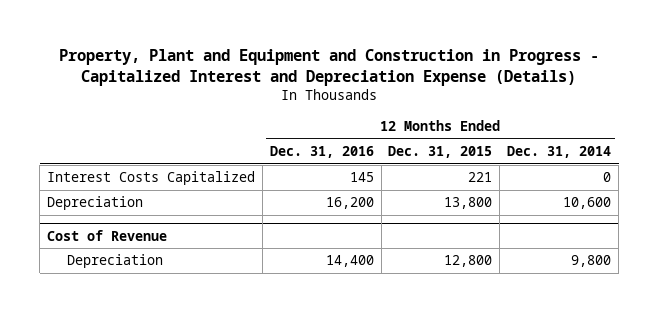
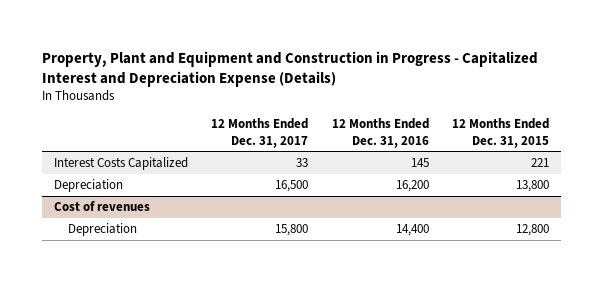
[507,145,612,158] Dec. 31, 2014 -> none
none -> [211,118,309,148] 12 Months Ended Dec. 31, 2017
[46,229,167,241] Cost of Revenue -> [54,201,151,212] Cost of revenues

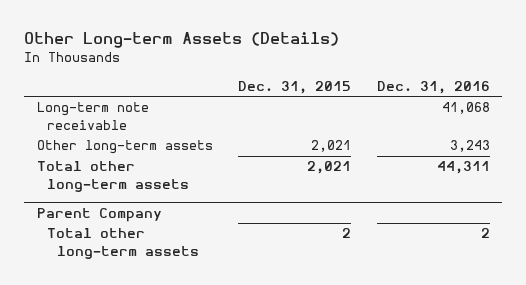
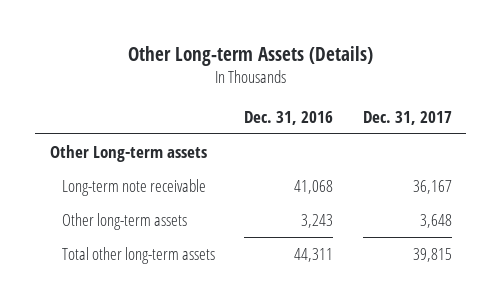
[238,80,352,94] Dec. 31, 2015 -> none
none -> [362,110,452,125] Dec. 31, 2017
none -> [49,144,207,162] Other Long-term assets
[36,207,162,222] Parent Company -> none
[46,228,200,259] Total other long-term assets -> none

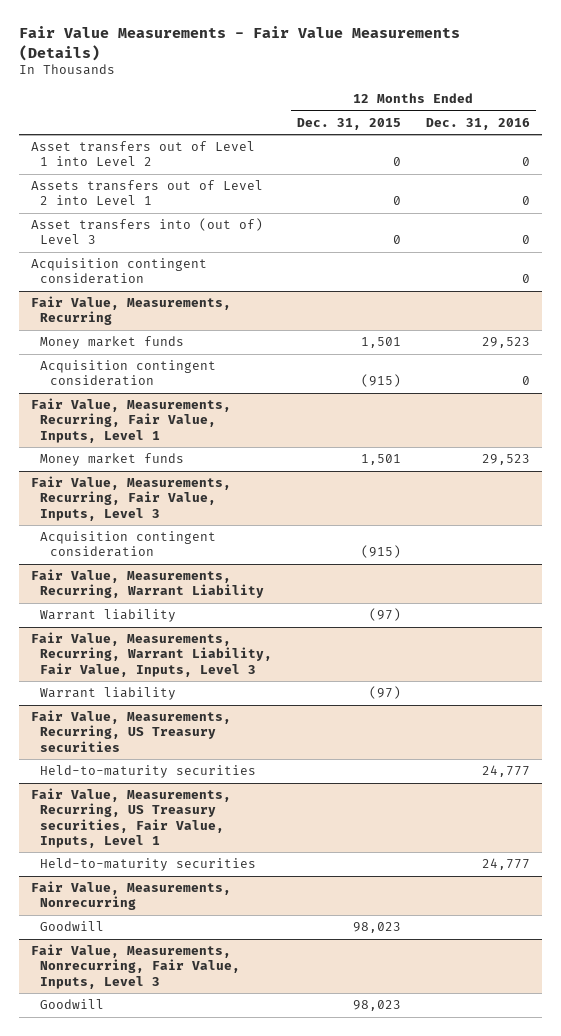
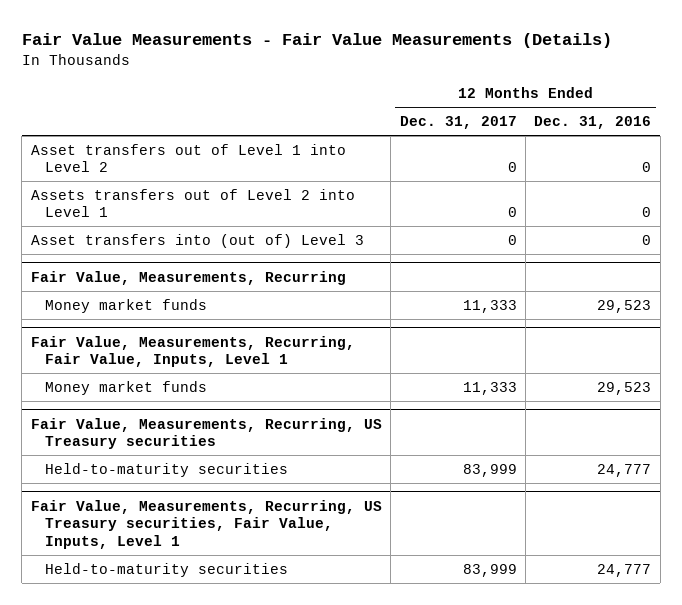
[297,117,402,130] Dec. 31, 2015 -> none
none -> [399,116,517,130] Dec. 31, 2017
[31,258,208,285] Acquisition contingent consideration -> none
[40,360,217,387] Acquisition contingent consideration -> none
[31,476,232,521] Fair Value, Measurements, Recurring, Fair Value, Inputs, Level 3 -> none
[40,531,217,558] Acquisition contingent consideration -> none
[31,569,265,599] Fair Value, Measurements, Recurring, Warrant Liability -> none
[40,609,177,623] Warrant liability -> none
[31,632,273,677] Fair Value, Measurements, Recurring, Warrant Liability, Fair Value, Inputs, Level 3 -> none
[40,687,177,701] Warrant liability -> none
[31,881,232,911] Fair Value, Measurements, Nonrecurring -> none
[40,921,105,932] Goodwill -> none
[31,944,241,989] Fair Value, Measurements, Nonrecurring, Fair Value, Inputs, Level 3 -> none
[40,999,105,1010] Goodwill -> none

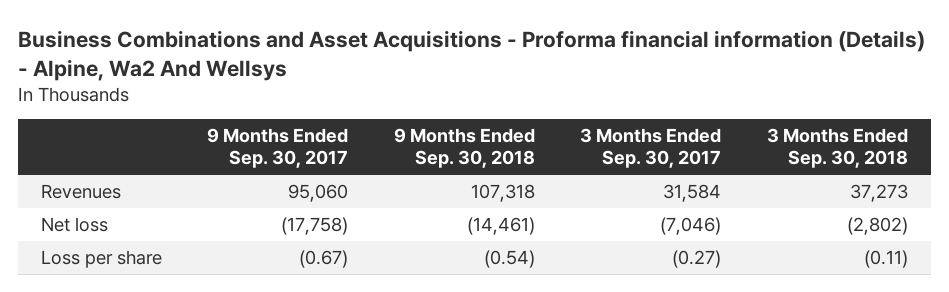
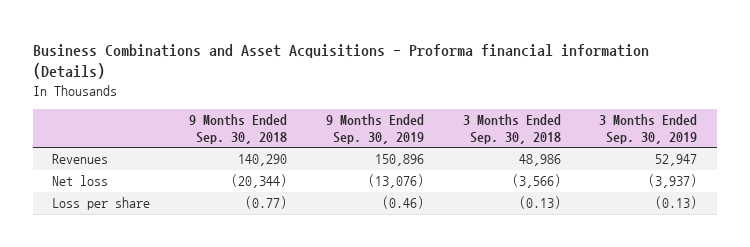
[17,29,925,81] Business Combinations and Asset Acquisitions - Proforma financial information (Details) - Alpine, Wa2 And Wellsys -> [33,43,650,80] Business Combinations and Asset Acquisitions - Proforma financial information (Details)
[207,128,349,169] 9 Months Ended Sep. 30, 2017 -> none
[580,128,722,169] 3 Months Ended Sep. 30, 2017 -> none
none -> [325,114,424,144] 9 Months Ended Sep. 30, 2019
none -> [599,114,698,144] 3 Months Ended Sep. 30, 2019
[470,184,535,203] 107,318 -> [238,154,288,167] 140,290
[849,184,908,203] 37,273 -> [518,154,561,167] 48,986
[466,217,535,236] (14,461) -> [231,174,288,189] (20,344)
[846,217,908,236] (2,802) -> [511,174,561,189] (3,566)
[483,250,535,269] (0.54) -> [245,196,288,210] (0.77)
[863,250,908,269] (0.11) -> [518,196,561,210] (0.13)

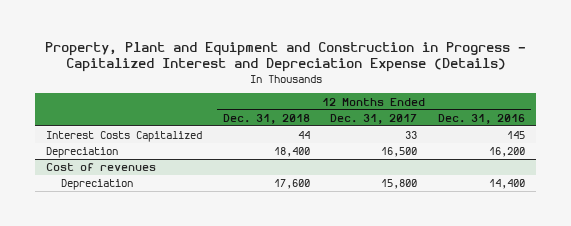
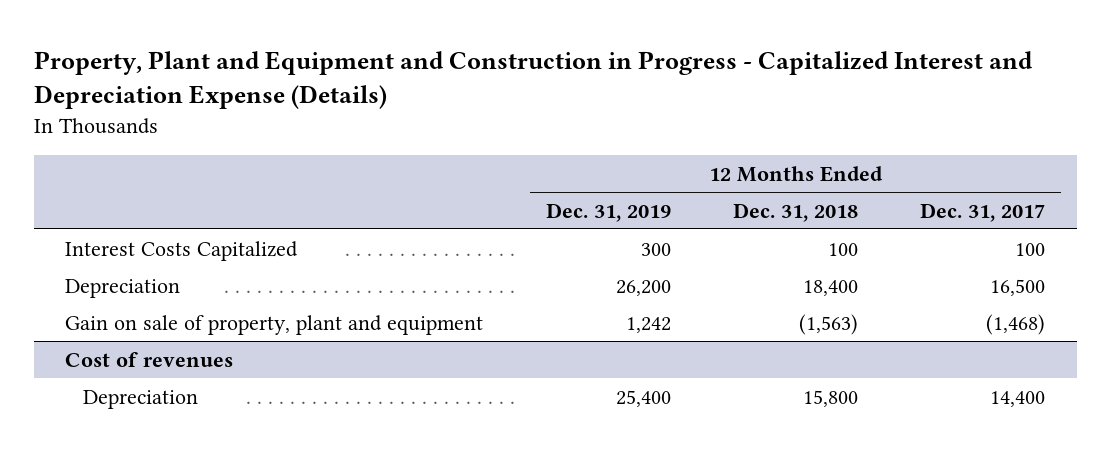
[438,113,526,124] Dec. 31, 2016 -> none
none -> [545,202,671,222] Dec. 31, 2019
[297,131,310,140] 44 -> [828,242,859,256] 100
[405,131,418,140] 33 -> [1015,242,1046,256] 100
none -> [65,314,484,335] Gain on sale of property, plant and equipment
[273,179,310,190] 17,600 -> [803,389,859,407] 15,800
[381,179,418,190] 15,800 -> [990,390,1046,407] 14,400

